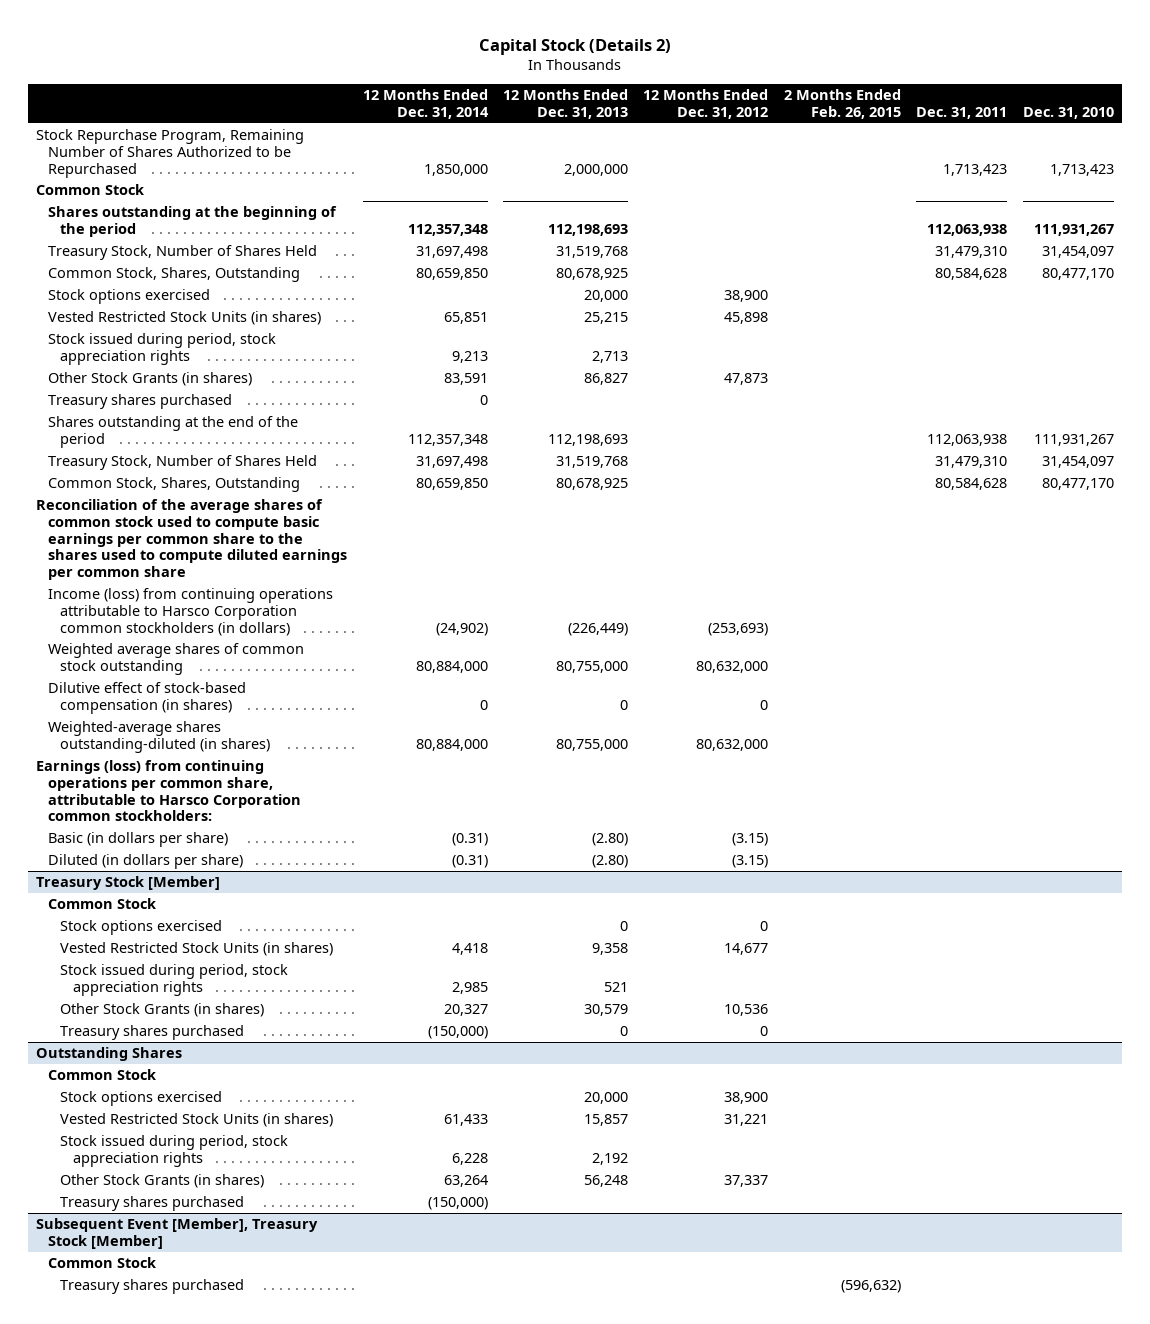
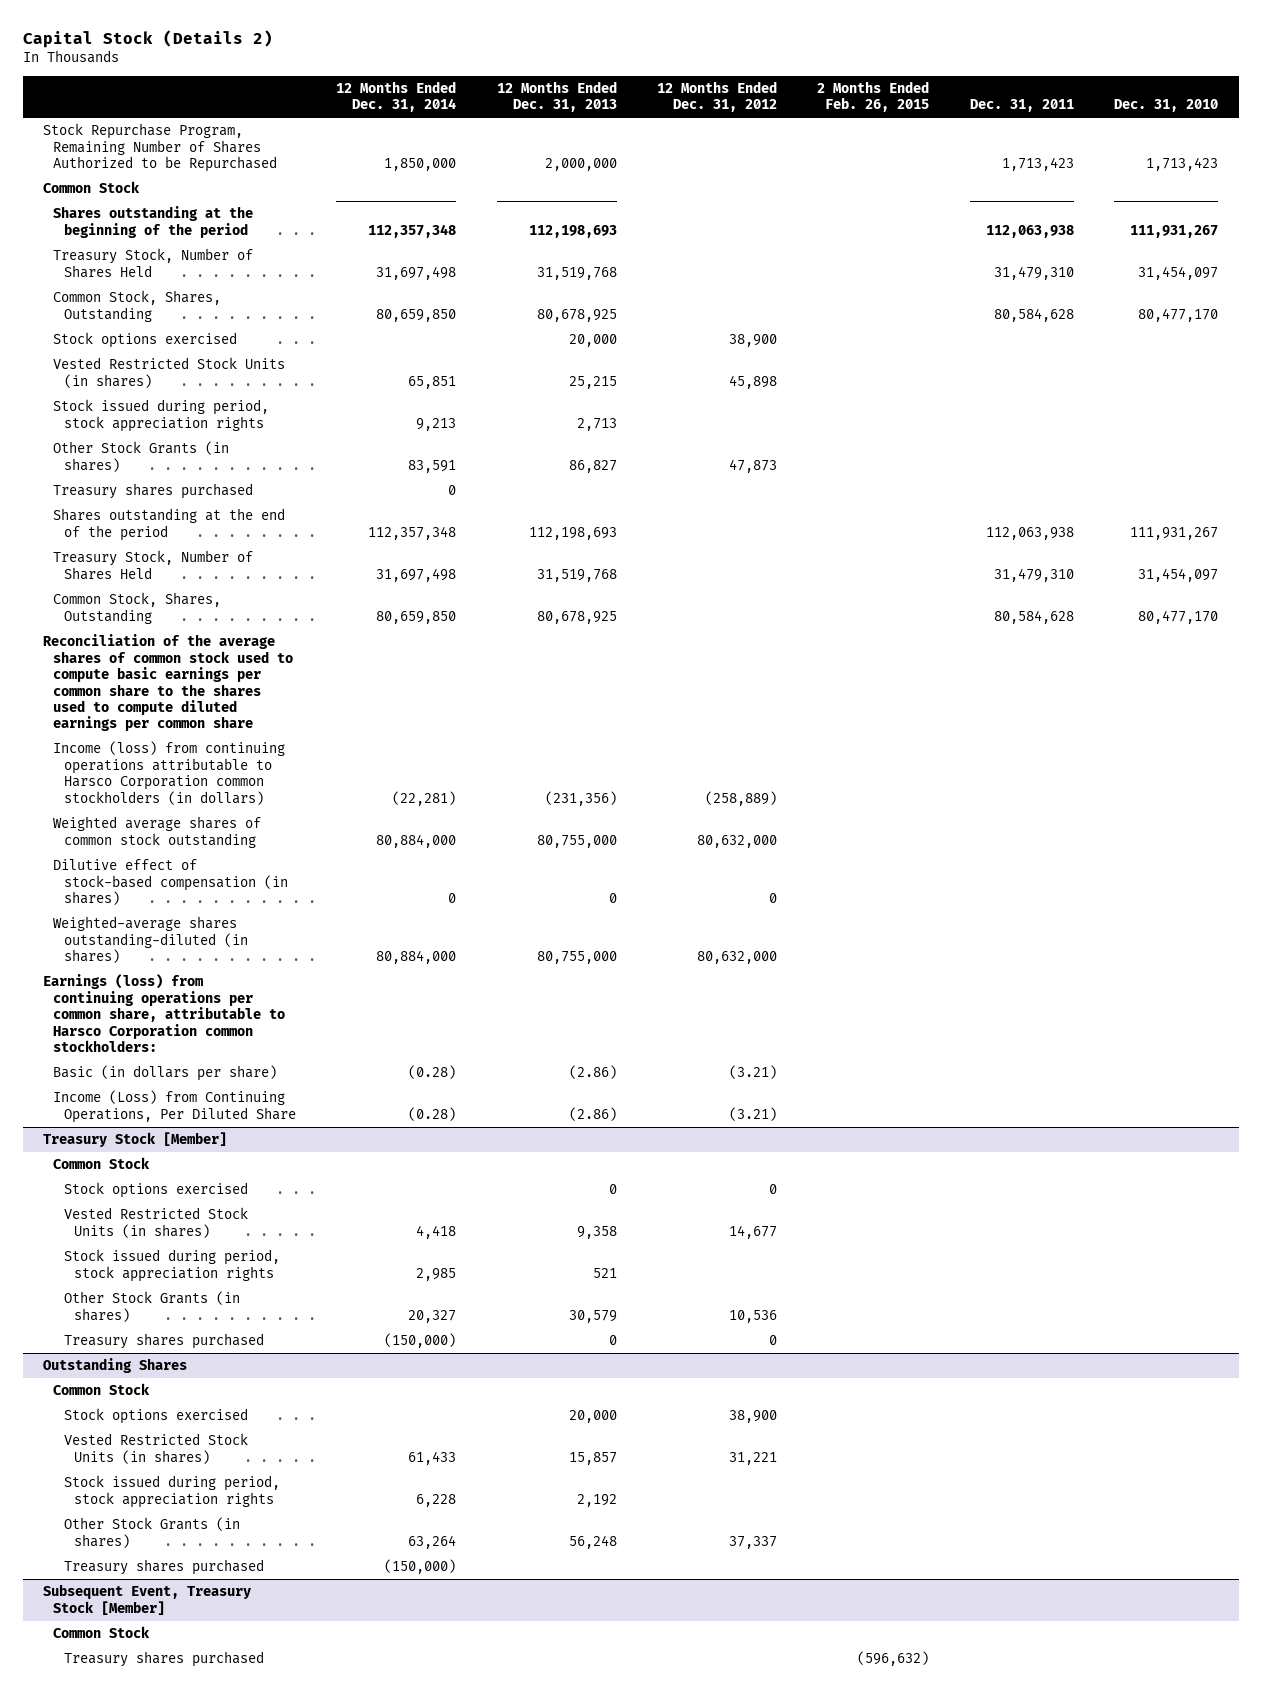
[435,622,488,636] (24,902) -> [392,790,457,806] (22,281)
[568,622,629,636] (226,449) -> [544,790,617,806] (231,356)
[708,622,769,636] (253,693) -> [704,790,777,806] (258,889)
[451,833,488,847] (0.31) -> [408,1065,457,1080] (0.28)
[592,833,629,847] (2.80) -> [568,1065,617,1080] (2.86)
[732,833,769,847] (3.15) -> [728,1065,777,1080] (3.21)
[48,854,244,870] Diluted (in dollars per share) -> [53,1090,296,1123] Income (Loss) from Continuing Operations, Per Diluted Share
[451,855,488,869] (0.31) -> [408,1106,457,1121] (0.28)
[592,855,629,869] (2.80) -> [568,1106,617,1121] (2.86)
[732,855,769,869] (3.15) -> [728,1106,777,1121] (3.21)
[35,1218,318,1249] Subsequent Event [Member], Treasury Stock [Member] -> [42,1584,251,1615] Subsequent Event, Treasury Stock [Member]

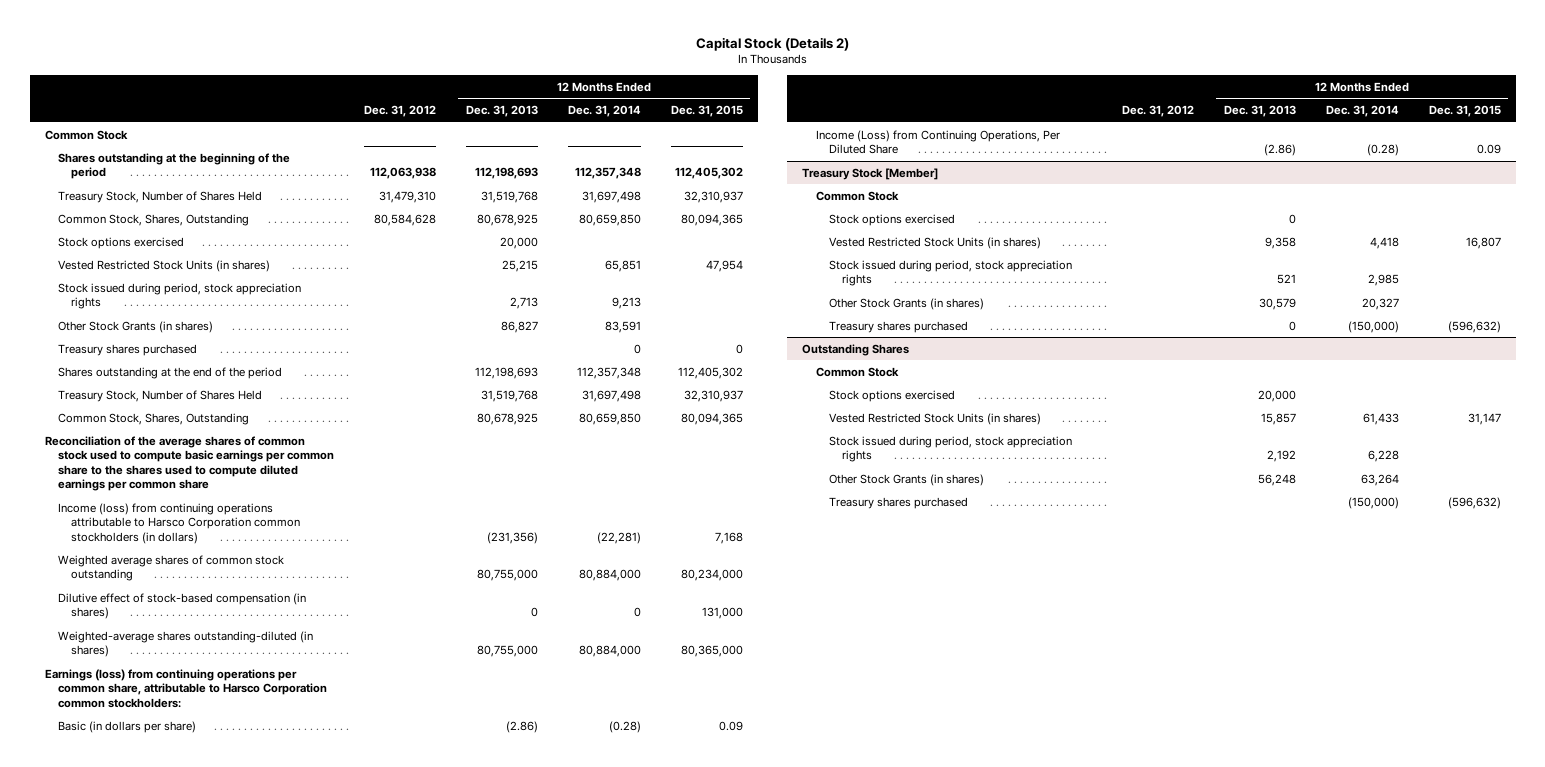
[656,81,777,113] 12 Months Ended Dec. 31, 2012 -> none
[817,81,930,113] 2 Months Ended Feb. 26, 2015 -> none
[969,99,1074,113] Dec. 31, 2011 -> none
[1114,99,1219,113] Dec. 31, 2010 -> none
none -> [363,105,436,118] Dec. 31, 2012
none -> [670,105,743,118] Dec. 31, 2015
[42,123,278,173] Stock Repurchase Program, Remaining Number of Shares Authorized to be Repurchased -> none
[42,1584,251,1615] Subsequent Event, Treasury Stock [Member] -> none
[53,1626,151,1639] Common Stock -> none
[63,1651,264,1668] Treasury shares purchased -> none

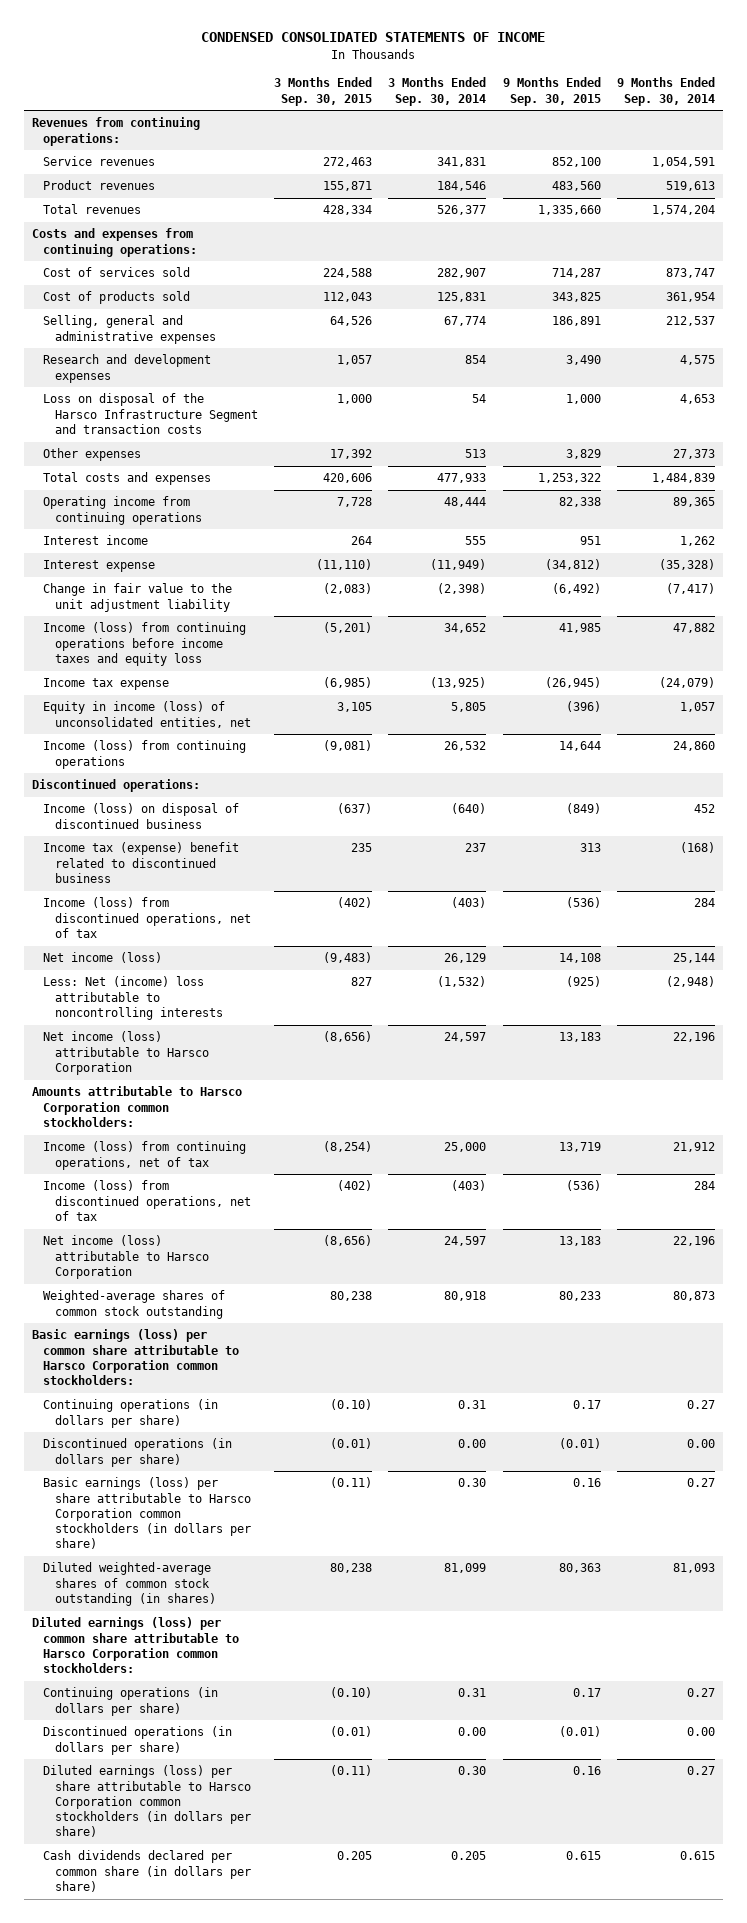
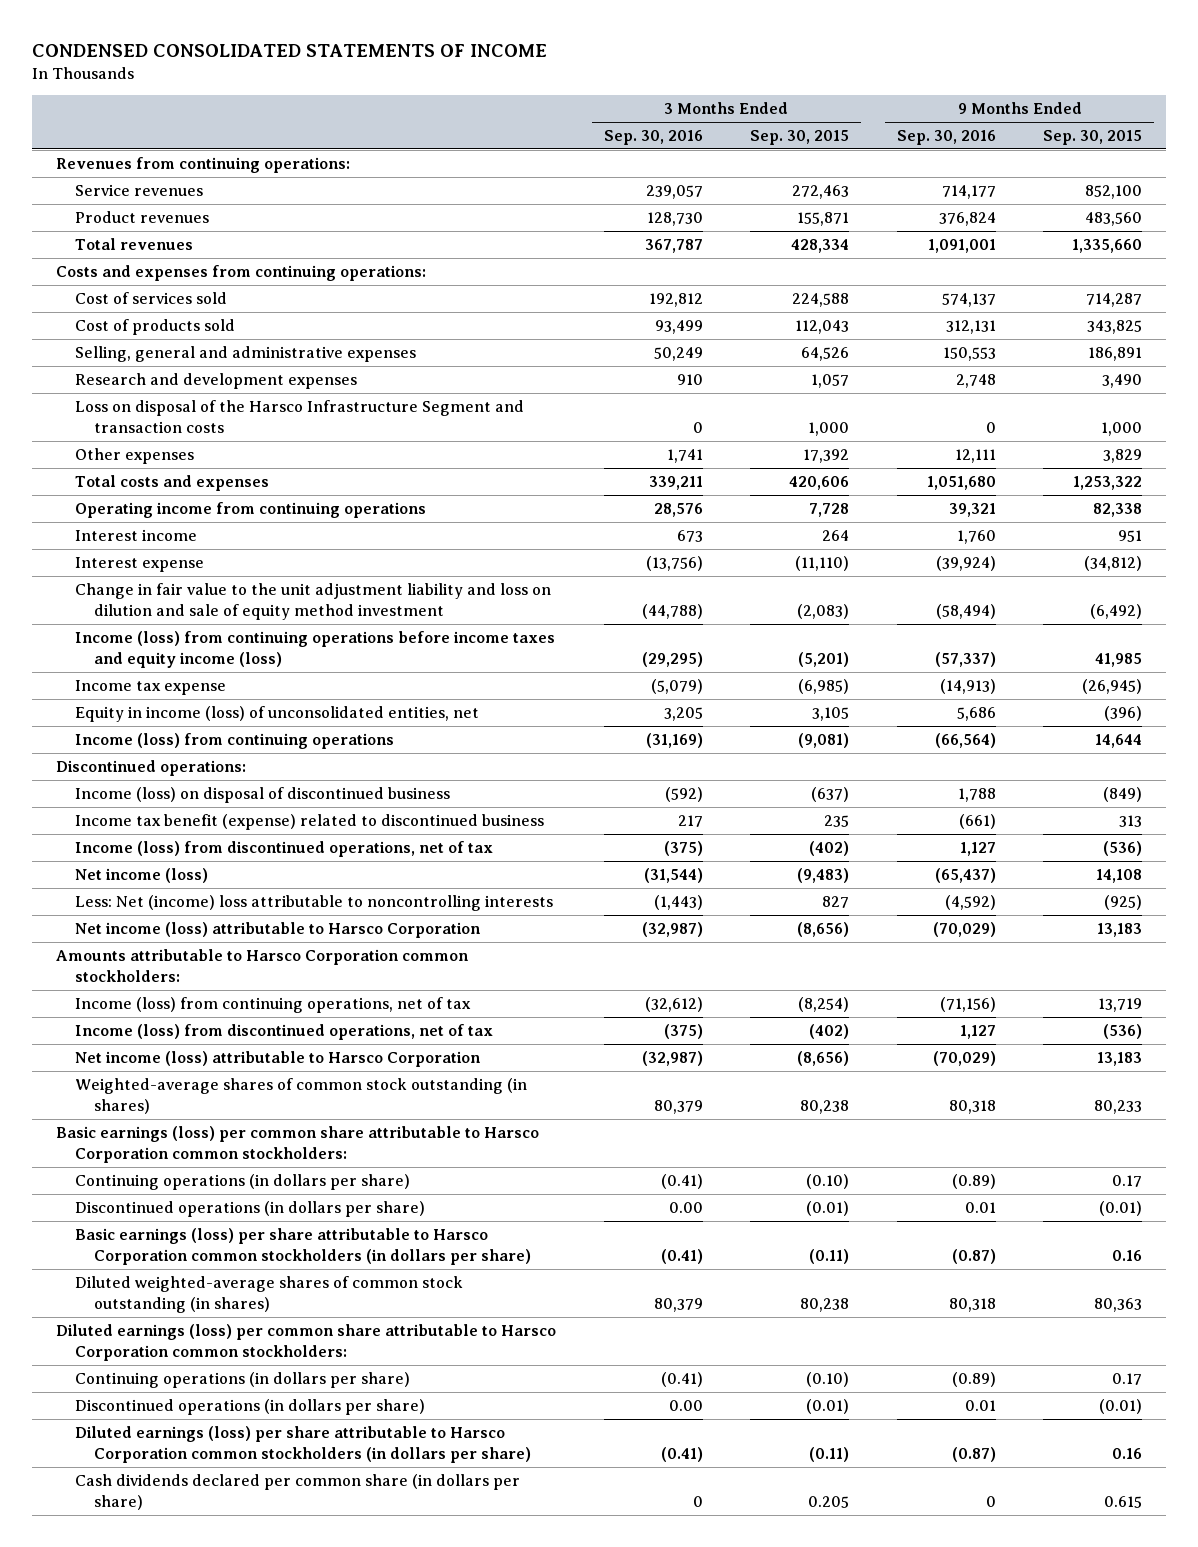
[388,77,487,106] 3 Months Ended Sep. 30, 2014 -> none
[616,77,715,106] 9 Months Ended Sep. 30, 2014 -> none
none -> [603,130,703,146] Sep. 30, 2016
none -> [896,130,996,146] Sep. 30, 2016
[43,583,233,612] Change in fair value to the unit adjustment liability -> [74,582,551,620] Change in fair value to the unit adjustment liability and loss on dilution and sale of equity method investment
[43,622,247,666] Income (loss) from continuing operations before income taxes and equity loss -> [74,630,555,668] Income (loss) from continuing operations before income taxes and equity income (loss)
[43,842,240,883] Income tax (expense) benefit related to discontinued business -> [74,813,544,830] Income tax benefit (expense) related to discontinued business
[43,1290,226,1319] Weighted-average shares of common stock outstanding -> [74,1077,527,1114] Weighted-average shares of common stock outstanding (in shares)

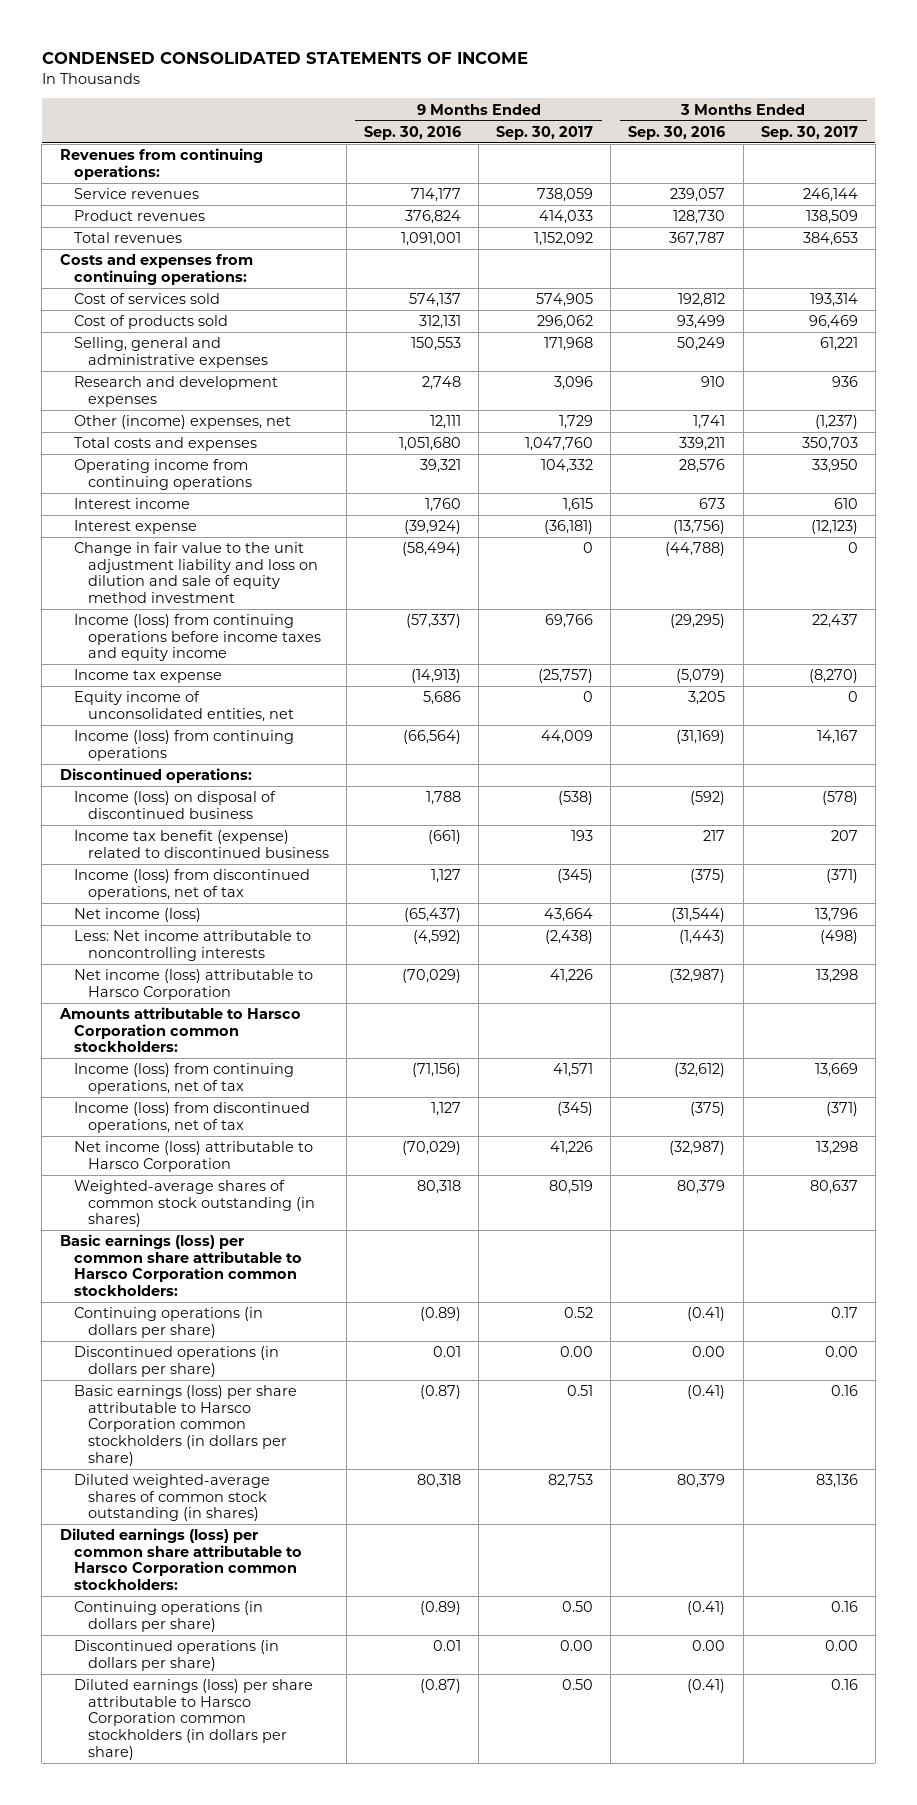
[750,130,850,146] Sep. 30, 2015 -> none
[1043,130,1143,146] Sep. 30, 2015 -> none
none -> [496,125,594,140] Sep. 30, 2017
none -> [760,125,858,140] Sep. 30, 2017
[74,399,524,433] Loss on disposal of the Harsco Infrastructure Segment and transaction costs -> none
[74,447,194,464] Other expenses -> [73,415,291,430] Other (income) expenses, net
[74,630,555,668] Income (loss) from continuing operations before income taxes and equity income (loss) -> [73,614,321,662] Income (loss) from continuing operations before income taxes and equity income
[74,705,479,722] Equity in income (loss) of unconsolidated entities, net -> [73,691,294,722] Equity income of unconsolidated entities, net
[74,894,553,911] Less: Net (income) loss attributable to noncontrolling interests -> [73,930,311,961] Less: Net income attributable to noncontrolling interests
[74,1473,520,1510] Cash dividends declared per common share (in dollars per share) -> none

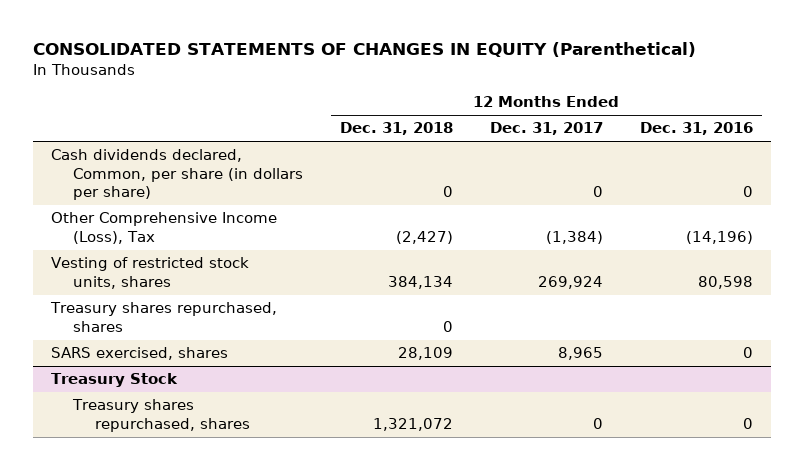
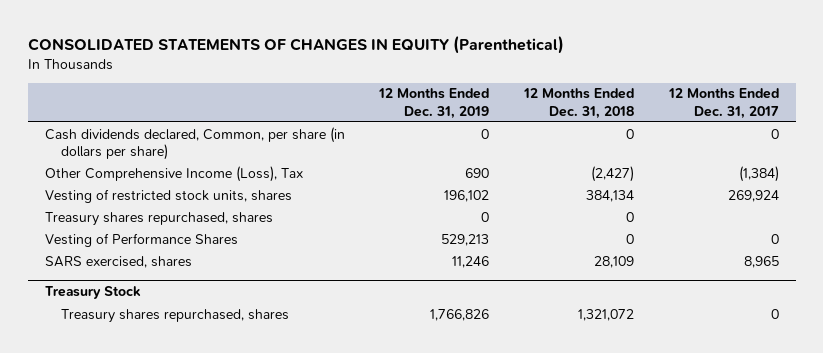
[639,122,753,136] Dec. 31, 2016 -> none
none -> [378,88,490,119] 12 Months Ended Dec. 31, 2019
none -> [44,232,238,247] Vesting of Performance Shares

